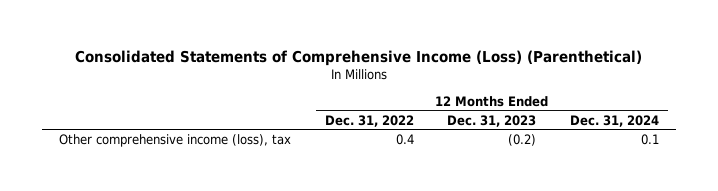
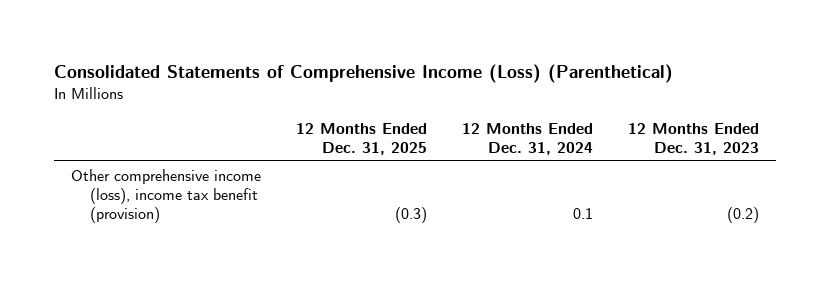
[324,114,414,127] Dec. 31, 2022 -> none
none -> [296,122,428,155] 12 Months Ended Dec. 31, 2025
[59,134,292,148] Other comprehensive income (loss), tax -> [71,169,262,224] Other comprehensive income (loss), income tax benefit (provision)

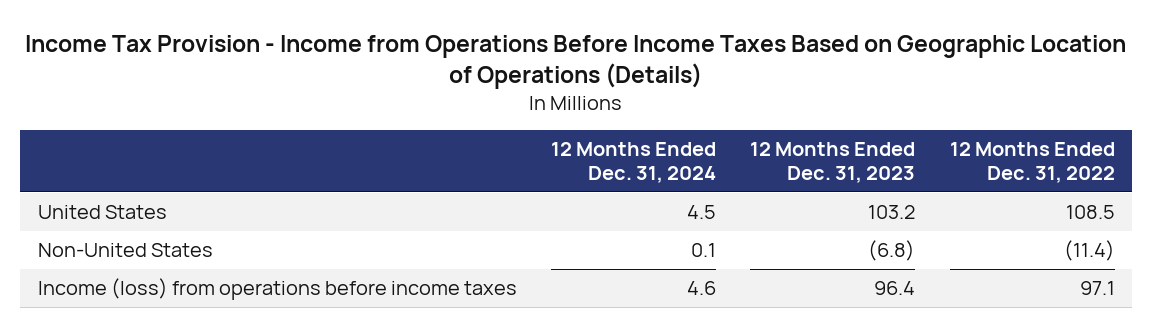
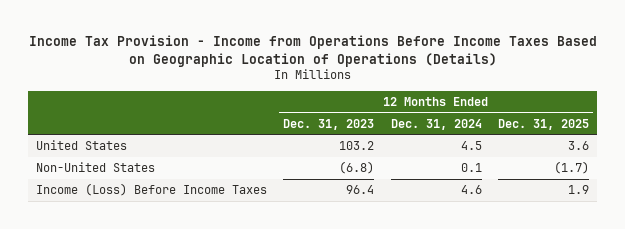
[949,142,1115,184] 12 Months Ended Dec. 31, 2022 -> none
none -> [497,118,589,130] Dec. 31, 2025
[37,278,517,301] Income (loss) from operations before income taxes -> [36,183,268,197] Income (Loss) Before Income Taxes

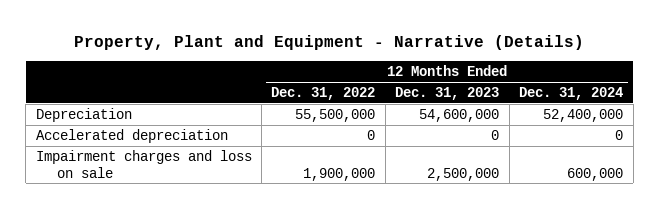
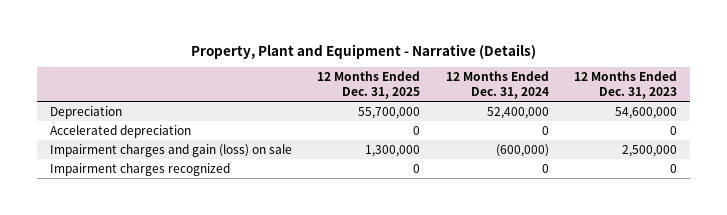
[271,87,376,101] Dec. 31, 2022 -> none
none -> [317,71,421,100] 12 Months Ended Dec. 31, 2025
[35,150,252,178] Impairment charges and loss on sale -> [49,143,292,157] Impairment charges and gain (loss) on sale
[567,167,624,181] 600,000 -> [495,143,549,157] (600,000)
none -> [49,162,230,176] Impairment charges recognized

